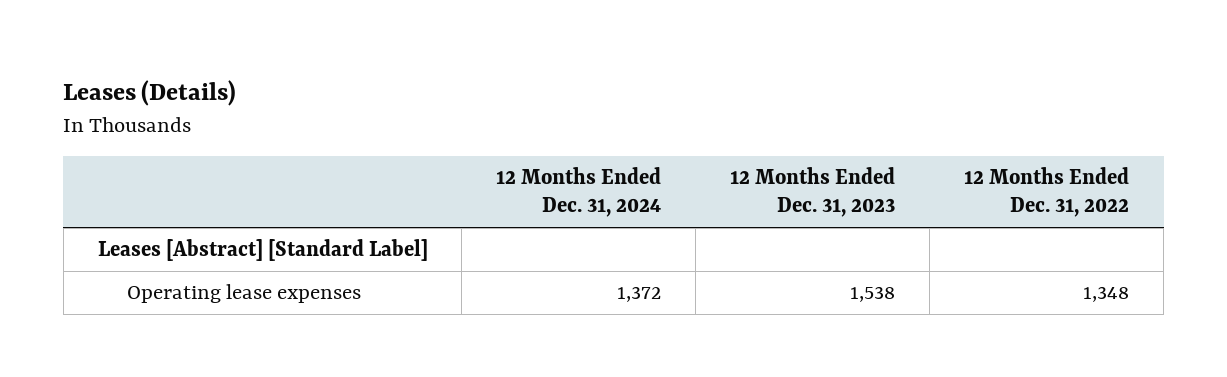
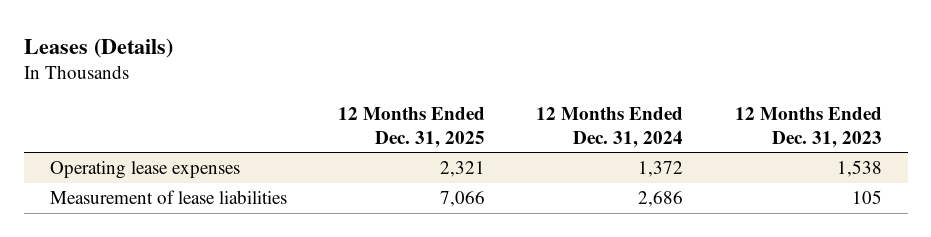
[964,167,1130,218] 12 Months Ended Dec. 31, 2022 -> none
none -> [338,106,486,148] 12 Months Ended Dec. 31, 2025
[97,239,428,262] Leases [Abstract] [Standard Label] -> none
none -> [49,190,287,205] Measurement of lease liabilities

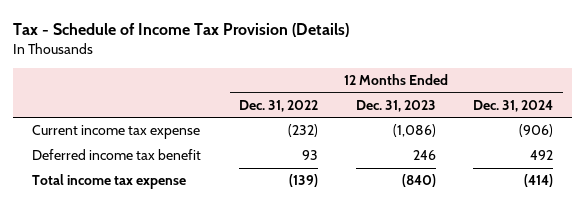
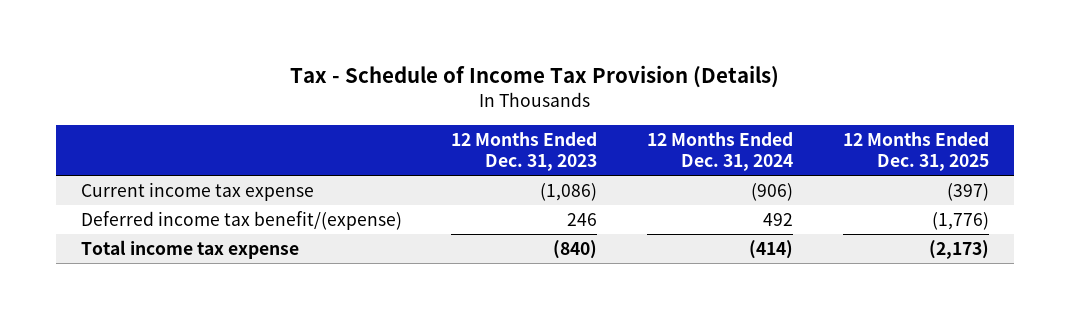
[238,99,318,112] Dec. 31, 2022 -> none
none -> [842,131,989,172] 12 Months Ended Dec. 31, 2025
[32,149,202,161] Deferred income tax benefit -> [80,210,402,230] Deferred income tax benefit/(expense)

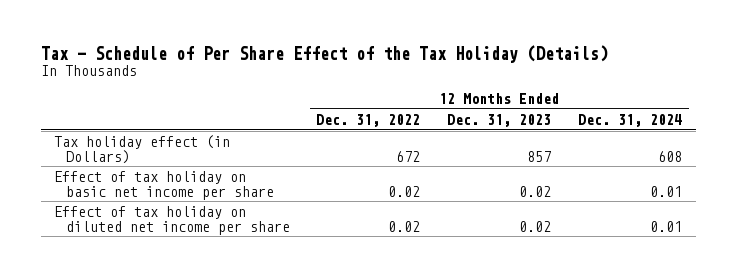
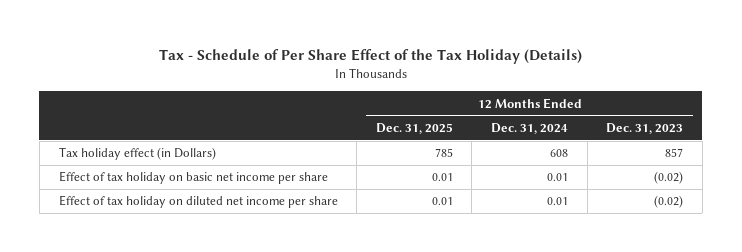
[316,113,421,127] Dec. 31, 2022 -> none
none -> [375,122,453,134] Dec. 31, 2025
[519,185,552,197] 0.02 -> [654,171,684,185] (0.02)
[519,220,552,232] 0.02 -> [654,195,684,209] (0.02)

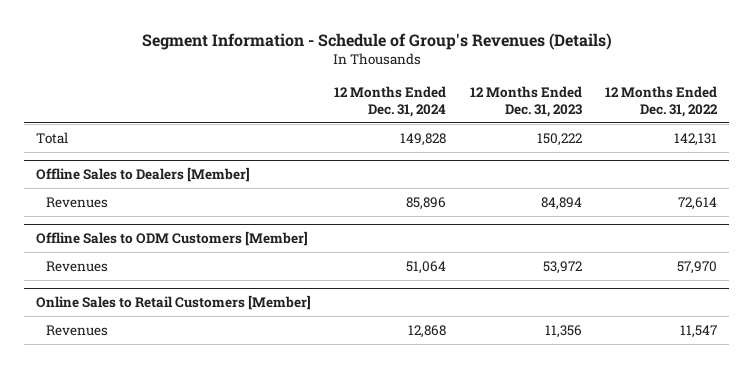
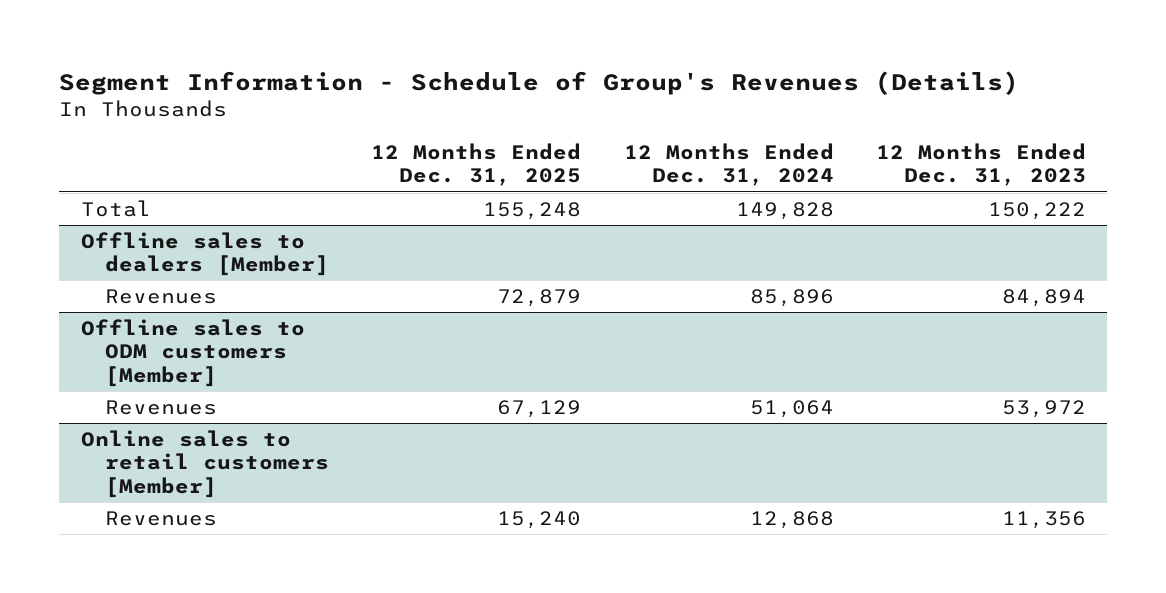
[605,85,719,118] 12 Months Ended Dec. 31, 2022 -> none
none -> [371,142,582,187] 12 Months Ended Dec. 31, 2025
[35,167,250,183] Offline Sales to Dealers [Member] -> [80,231,330,277] Offline sales to dealers [Member]
[35,231,308,247] Offline Sales to ODM Customers [Member] -> [80,318,305,387] Offline sales to ODM customers [Member]
[35,295,311,311] Online Sales to Retail Customers [Member] -> [80,429,330,498] Online sales to retail customers [Member]

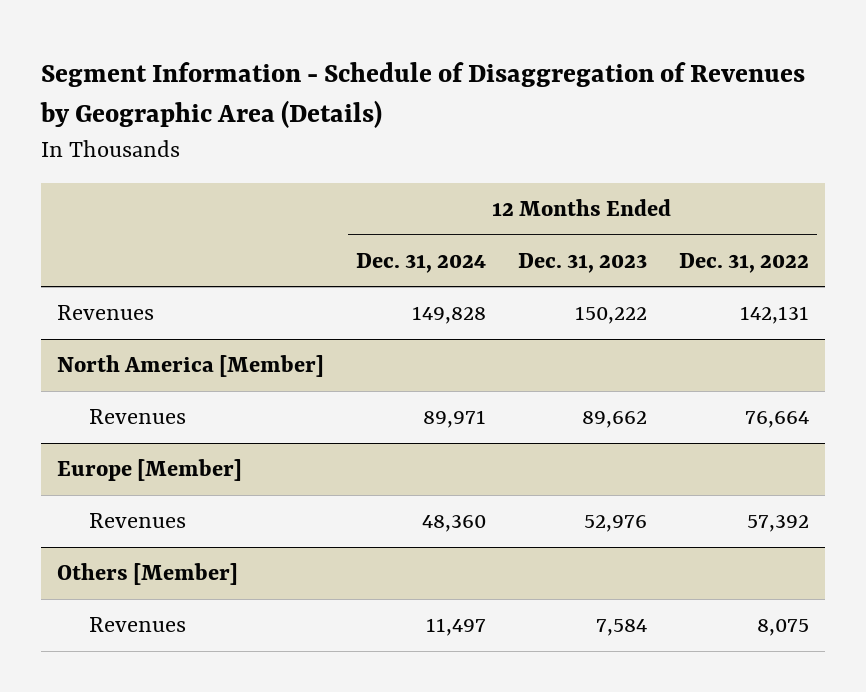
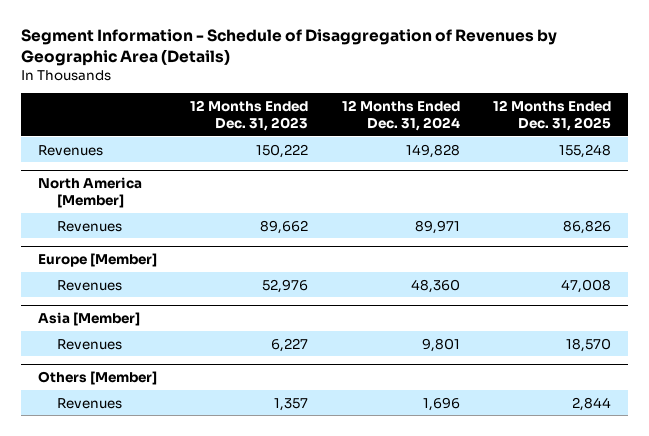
[678,252,809,273] Dec. 31, 2022 -> none
none -> [493,99,612,131] 12 Months Ended Dec. 31, 2025
none -> [37,312,140,327] Asia [Member]
none -> [56,338,122,350] Revenues
[426,618,487,637] 11,497 -> [422,396,460,411] 1,696
[595,619,647,637] 7,584 -> [274,397,309,411] 1,357

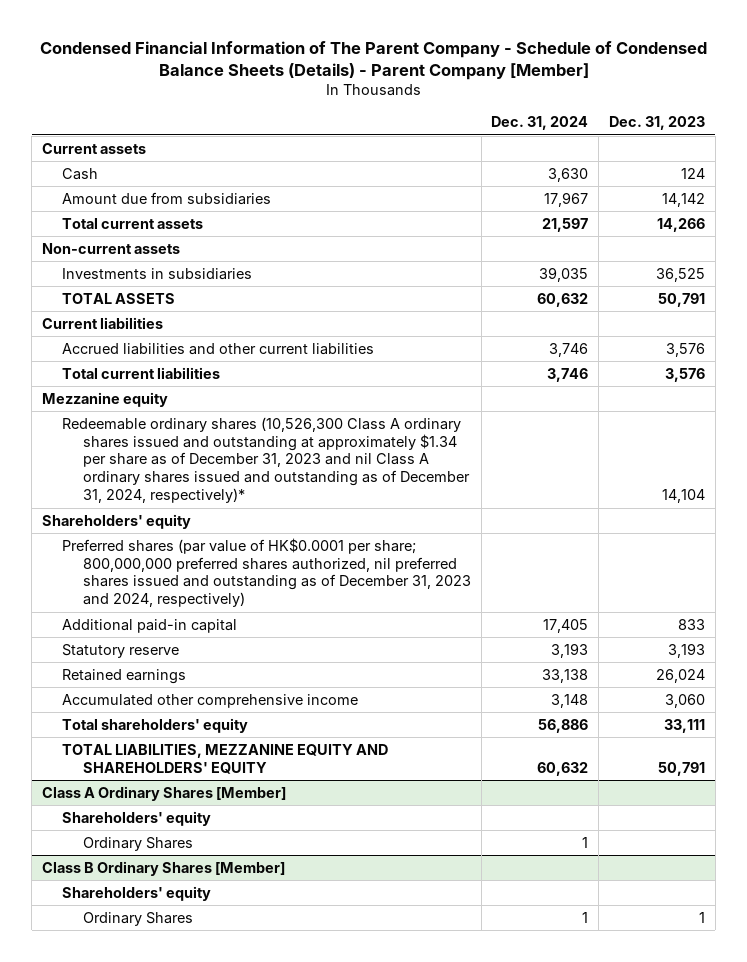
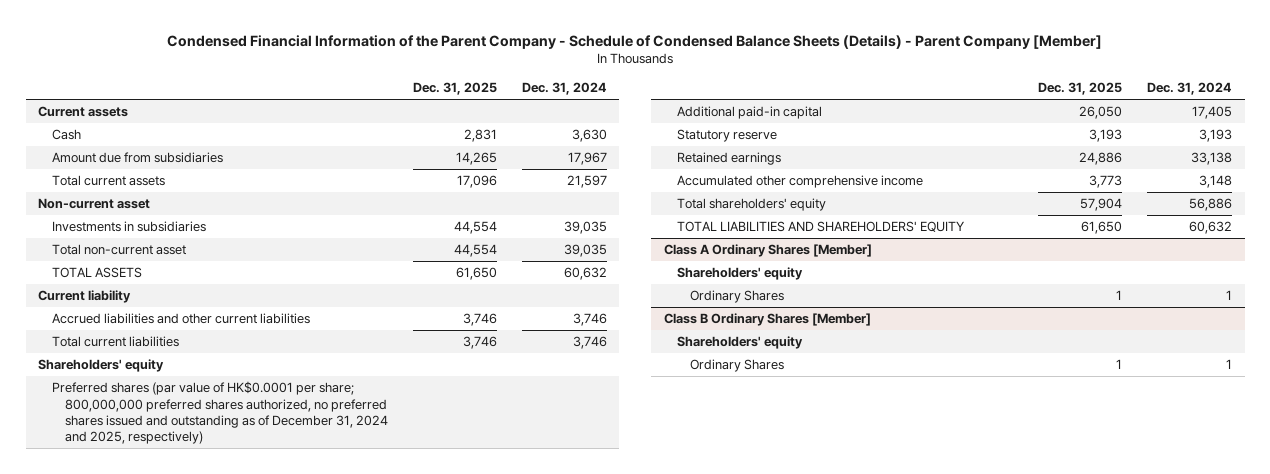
[39,41,707,81] Condensed Financial Information of The Parent Company - Schedule of Condensed Balance Sheets (Details) - Parent Company [Member] -> [167,34,1103,49] Condensed Financial Information of the Parent Company - Schedule of Condensed Balance Sheets (Details) - Parent Company [Member]
[608,116,705,131] Dec. 31, 2023 -> none
none -> [412,81,497,95] Dec. 31, 2025
[42,242,181,254] Non-current assets -> [38,198,151,210] Non-current asset
none -> [51,244,186,256] Total non-current asset
[42,316,164,329] Current liabilities -> [38,290,132,304] Current liability
[42,391,169,407] Mezzanine equity -> none
[62,416,470,504] Redeemable ordinary shares (10,526,300 Class A ordinary shares issued and outstanding at approximately $1.34 per share as of December 31, 2023 and nil Class A ordinary shares issued and outstanding as of December 31, 2024, respectively)* -> none
[62,537,471,608] Preferred shares (par value of HK$0.0001 per share; 800,000,000 preferred shares authorized, nil preferred shares issued and outstanding as of December 31, 2023 and 2024, respectively) -> [51,381,388,444] Preferred shares (par value of HK$0.0001 per share; 800,000,000 preferred shares authorized, no preferred shares issued and outstanding as of December 31, 2024 and 2025, respectively)
[62,743,389,774] TOTAL LIABILITIES, MEZZANINE EQUITY AND SHAREHOLDERS' EQUITY -> [676,221,965,233] TOTAL LIABILITIES AND SHAREHOLDERS' EQUITY

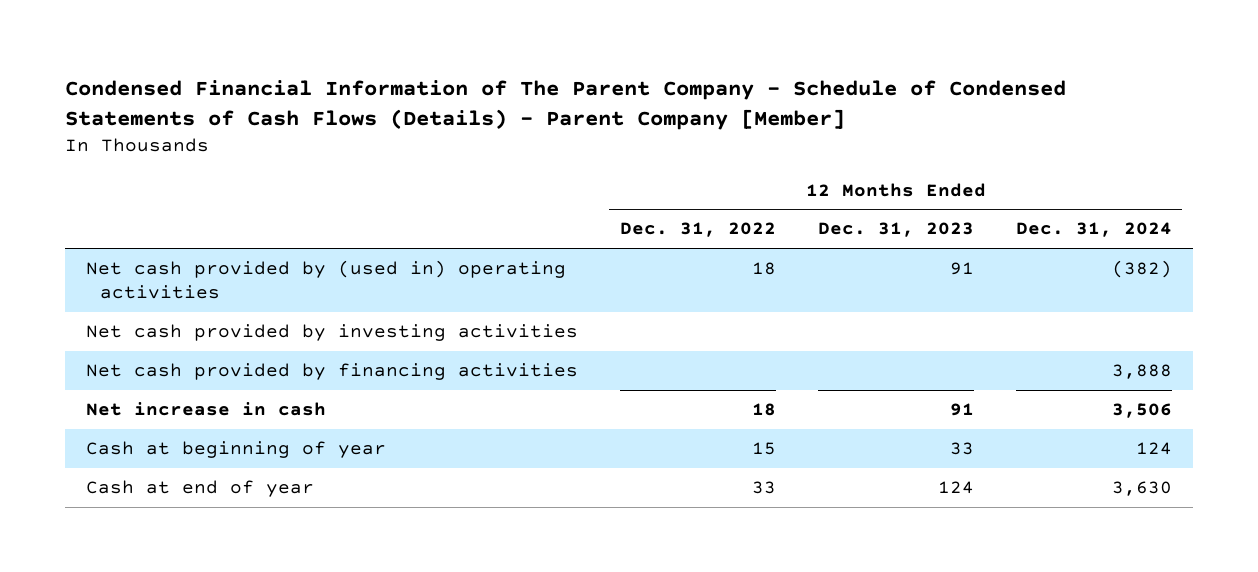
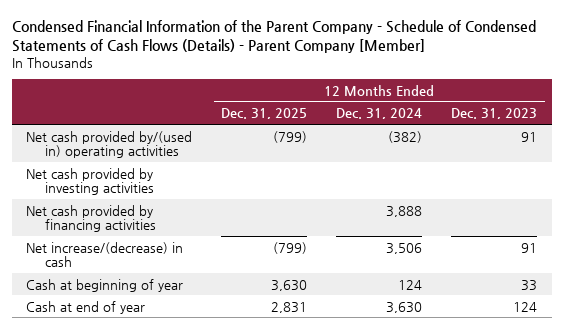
[64,79,1066,130] Condensed Financial Information of The Parent Company - Schedule of Condensed Statements of Cash Flows (Details) - Parent Company [Member] -> [11,20,536,54] Condensed Financial Information of the Parent Company - Schedule of Condensed Statements of Cash Flows (Details) - Parent Company [Member]
[619,222,776,238] Dec. 31, 2022 -> none
none -> [221,108,308,120] Dec. 31, 2025
[85,260,566,300] Net cash provided by (used in) operating activities -> [26,130,193,158] Net cash provided by/(used in) operating activities
[85,402,326,417] Net increase in cash -> [26,241,184,267] Net increase/(decrease) in cash

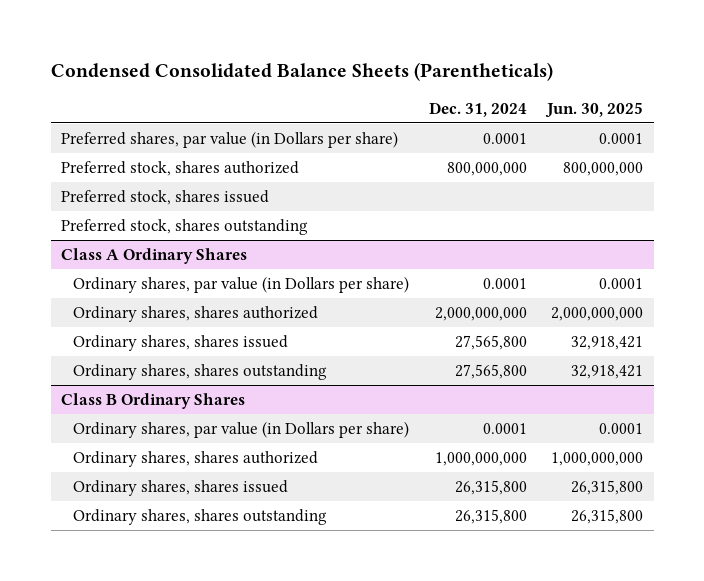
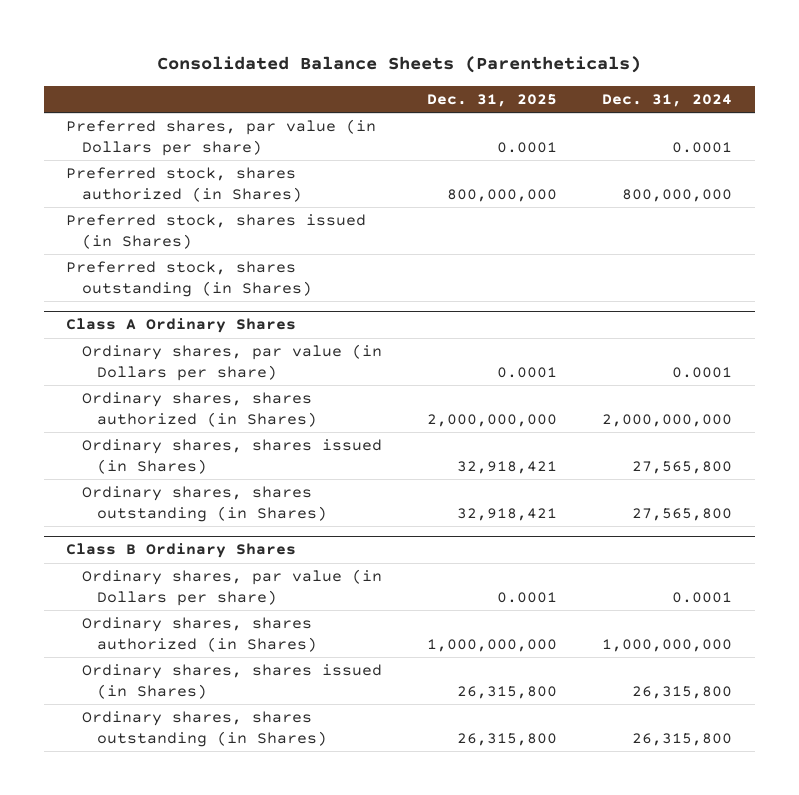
[50,62,553,82] Condensed Consolidated Balance Sheets (Parentheticals) -> [157,56,642,74] Consolidated Balance Sheets (Parentheticals)
[545,101,644,118] Jun. 30, 2025 -> none
none -> [427,94,558,108] Dec. 31, 2025
[60,160,299,176] Preferred stock, shares authorized -> [66,167,302,202] Preferred stock, shares authorized (in Shares)
[60,189,269,205] Preferred stock, shares issued -> [66,214,367,249] Preferred stock, shares issued (in Shares)
[60,218,308,235] Preferred stock, shares outstanding -> [66,261,312,297] Preferred stock, shares outstanding (in Shares)
[73,305,319,322] Ordinary shares, shares authorized -> [81,392,318,427] Ordinary shares, shares authorized (in Shares)
[73,334,289,351] Ordinary shares, shares issued -> [81,439,382,474] Ordinary shares, shares issued (in Shares)
[73,363,328,380] Ordinary shares, shares outstanding -> [81,486,328,522] Ordinary shares, shares outstanding (in Shares)
[73,450,319,467] Ordinary shares, shares authorized -> [81,617,318,652] Ordinary shares, shares authorized (in Shares)
[73,479,289,496] Ordinary shares, shares issued -> [81,664,382,699] Ordinary shares, shares issued (in Shares)
[73,508,328,525] Ordinary shares, shares outstanding -> [81,711,328,747] Ordinary shares, shares outstanding (in Shares)

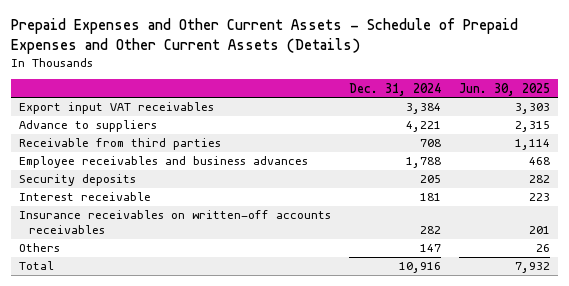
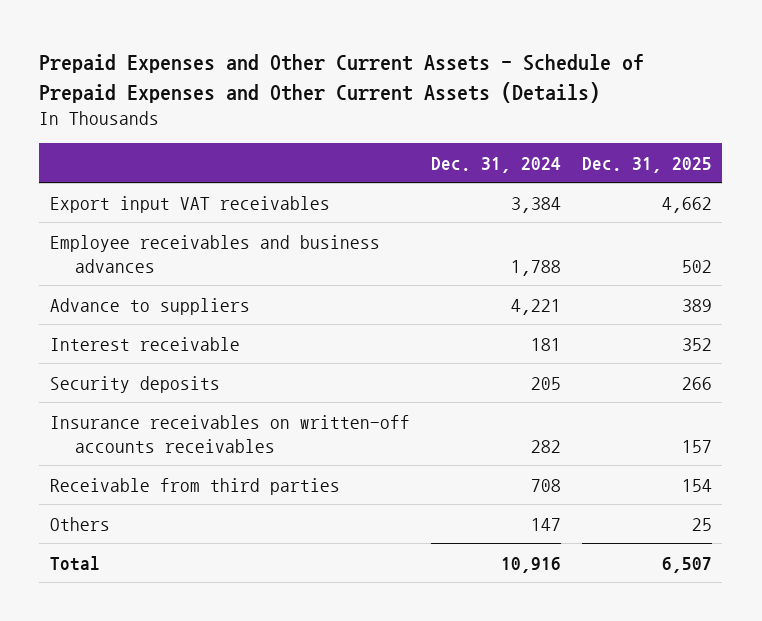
[458,82,550,96] Jun. 30, 2025 -> none
none -> [581,156,712,173] Dec. 31, 2025
[19,120,158,133] Advance to suppliers -> [49,297,250,315] Advance to suppliers
[19,174,137,187] Security deposits -> [49,375,220,393] Security deposits
[19,138,222,151] Receivable from third parties -> [49,477,340,495] Receivable from third parties

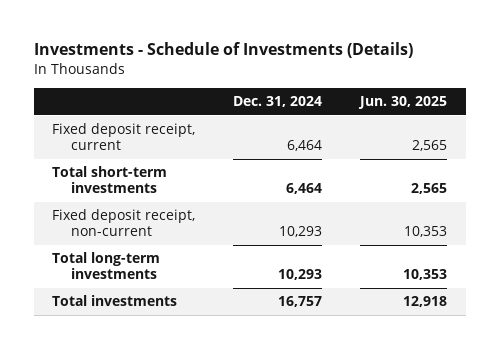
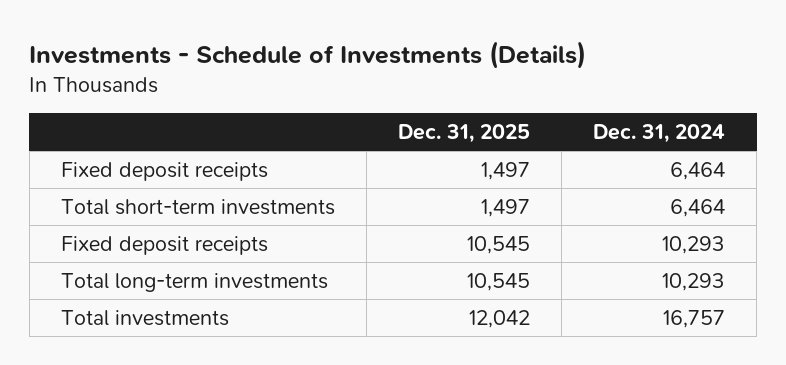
[358,96,448,110] Jun. 30, 2025 -> none
none -> [397,124,530,144] Dec. 31, 2025
[52,123,196,151] Fixed deposit receipt, current -> [60,161,268,181] Fixed deposit receipts
[52,209,196,237] Fixed deposit receipt, non-current -> [60,235,268,255] Fixed deposit receipts

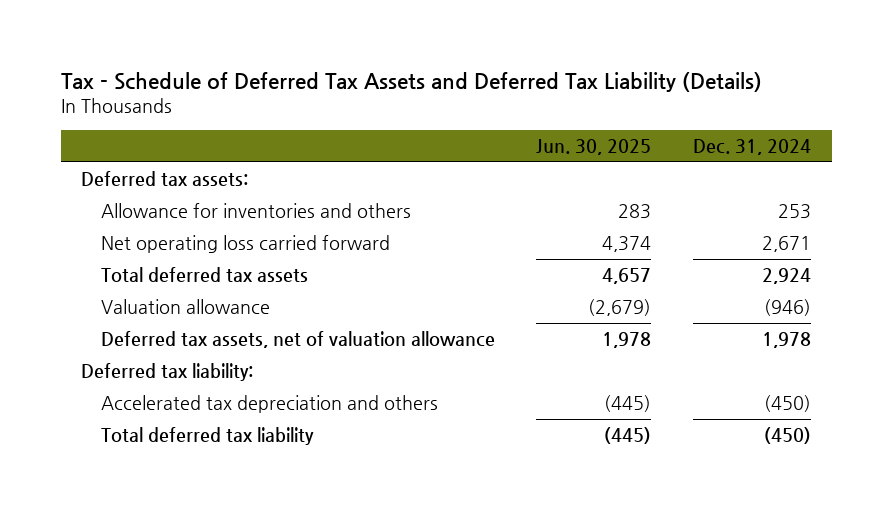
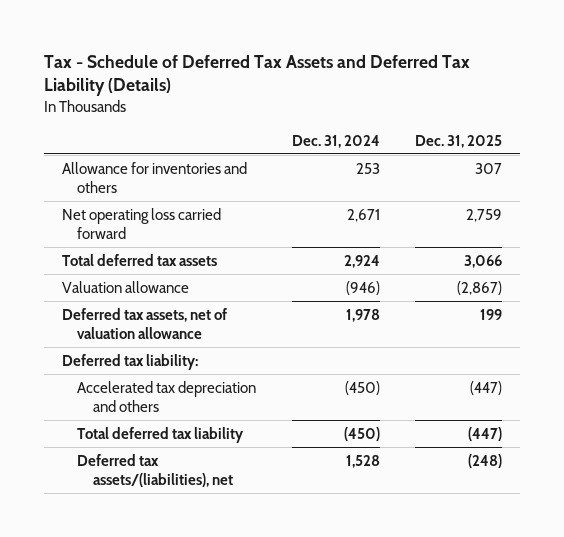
[536,138,652,155] Jun. 30, 2025 -> none
none -> [415,134,503,148] Dec. 31, 2025
[81,171,249,187] Deferred tax assets: -> none
none -> [77,453,233,487] Deferred tax assets/(liabilities), net

